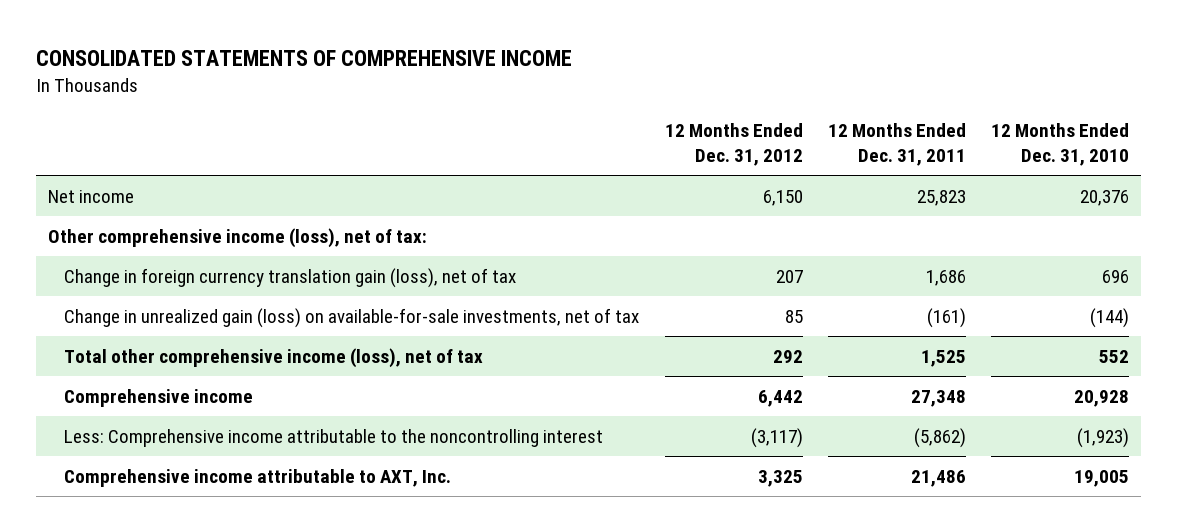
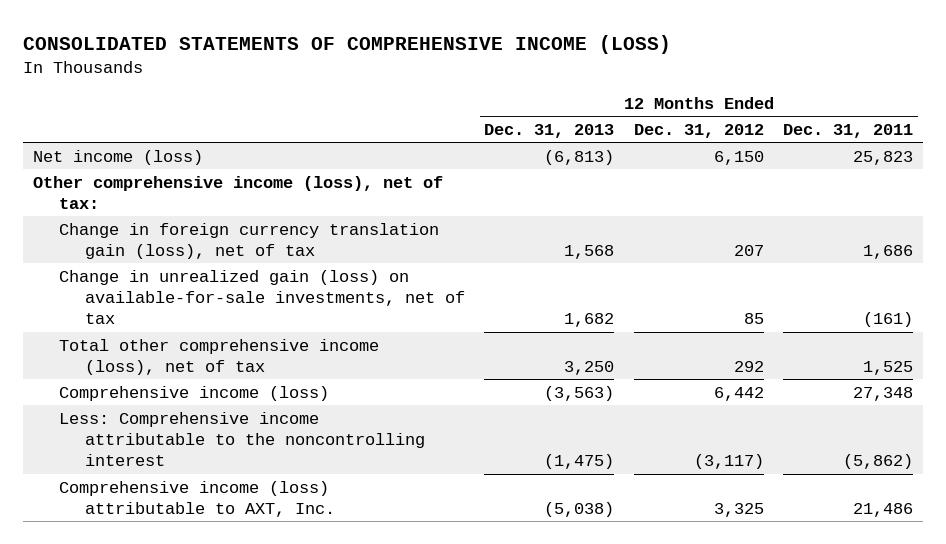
[35,49,572,66] CONSOLIDATED STATEMENTS OF COMPREHENSIVE INCOME -> [23,34,672,54] CONSOLIDATED STATEMENTS OF COMPREHENSIVE INCOME (LOSS)
[990,123,1129,167] 12 Months Ended Dec. 31, 2010 -> none
none -> [484,123,615,138] Dec. 31, 2013
[48,189,135,203] Net income -> [33,149,204,165] Net income (loss)
[64,388,254,407] Comprehensive income -> [59,385,330,401] Comprehensive income (loss)
[64,468,452,487] Comprehensive income attributable to AXT, Inc. -> [59,480,335,518] Comprehensive income (loss) attributable to AXT, Inc.

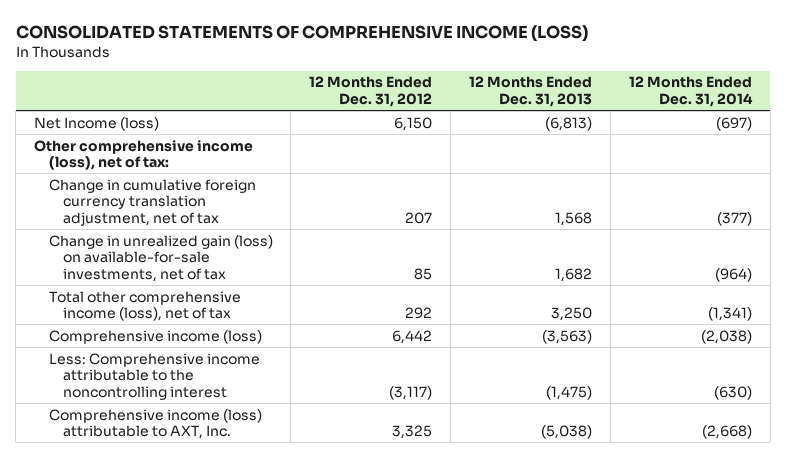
[783,123,914,138] Dec. 31, 2011 -> none
none -> [628,76,753,108] 12 Months Ended Dec. 31, 2014
[33,149,204,165] Net income (loss) -> [33,116,159,131] Net Income (loss)
[59,222,440,260] Change in foreign currency translation gain (loss), net of tax -> [48,178,256,226] Change in cumulative foreign currency translation adjustment, net of tax

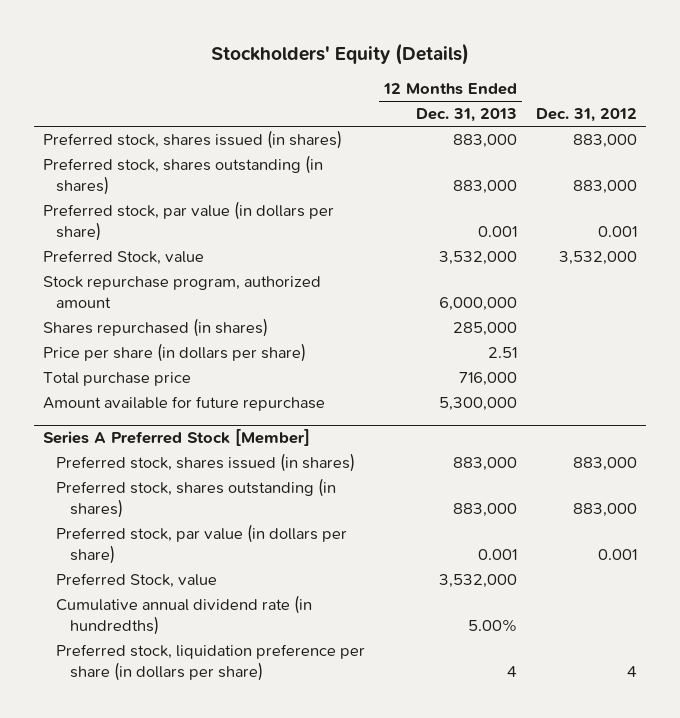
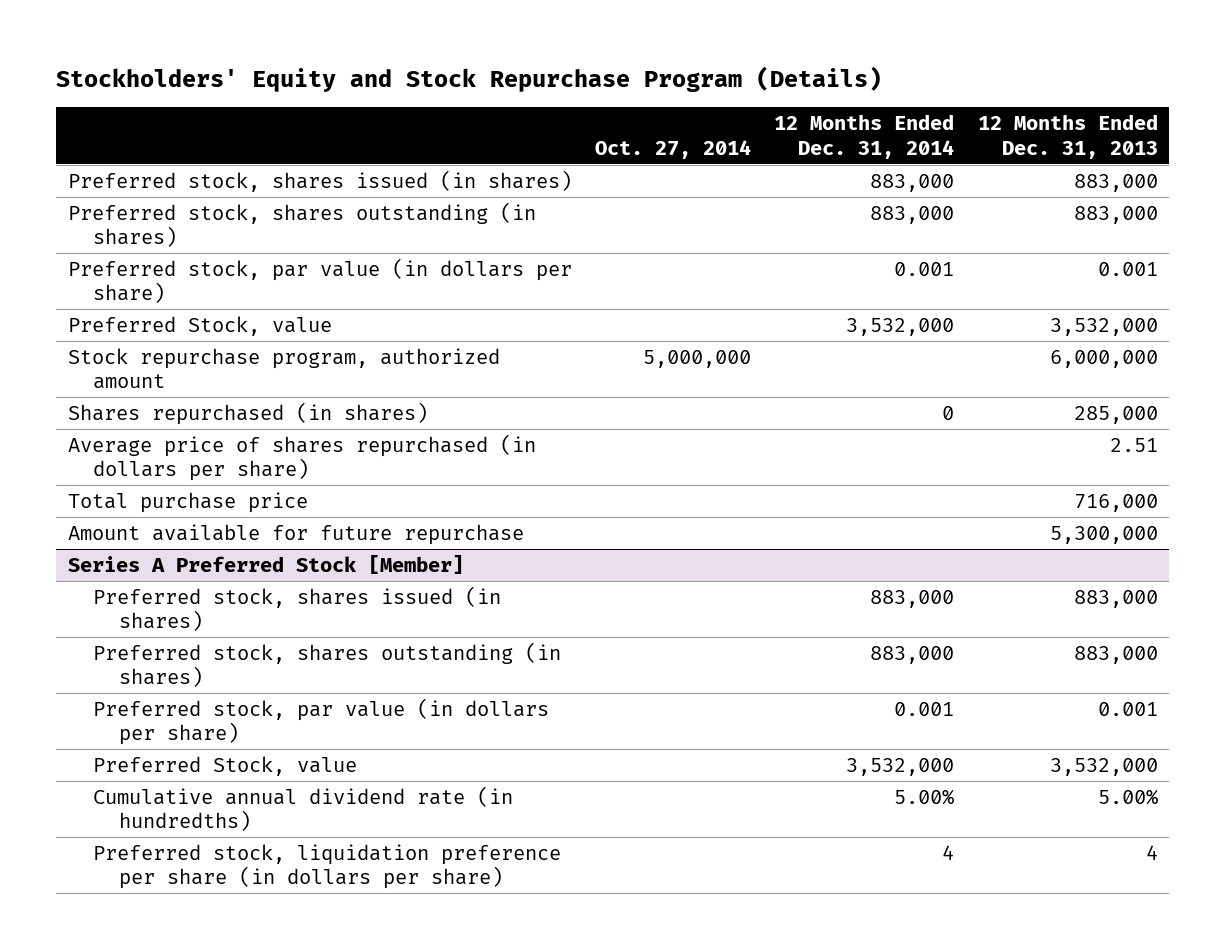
[210,42,469,65] Stockholders' Equity (Details) -> [56,66,883,93] Stockholders' Equity and Stock Repurchase Program (Details)
[535,108,637,123] Dec. 31, 2012 -> none
none -> [595,139,752,159] Oct. 27, 2014
none -> [774,114,955,159] 12 Months Ended Dec. 31, 2014
[42,343,306,363] Price per share (in dollars per share) -> [67,433,536,482] Average price of shares repurchased (in dollars per share)

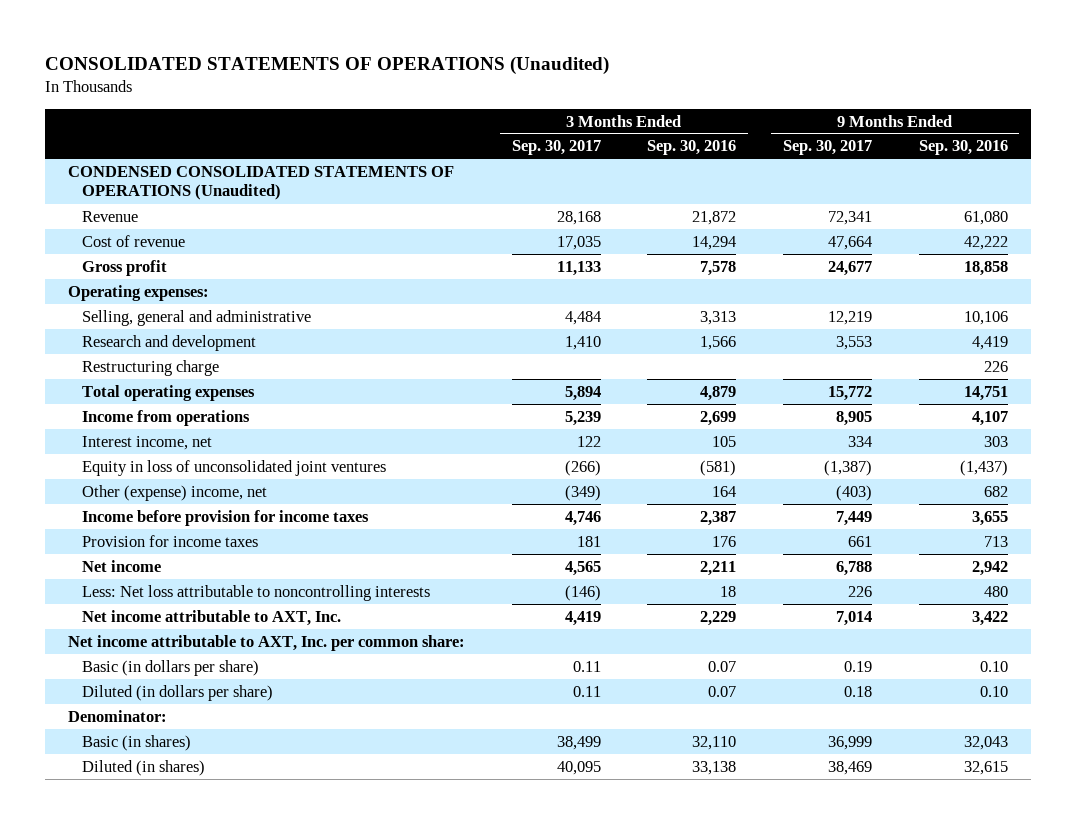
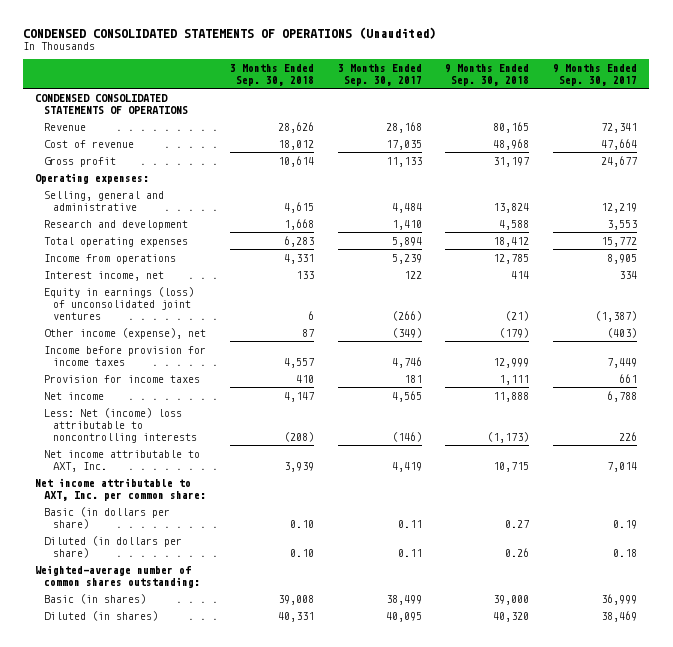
[44,56,609,76] CONSOLIDATED STATEMENTS OF OPERATIONS (Unaudited) -> [23,26,437,39] CONDENSED CONSOLIDATED STATEMENTS OF OPERATIONS (Unaudited)
[647,140,737,156] Sep. 30, 2016 -> none
[918,140,1008,156] Sep. 30, 2016 -> none
none -> [229,64,314,86] 3 Months Ended Sep. 30, 2018
none -> [445,64,530,86] 9 Months Ended Sep. 30, 2018
[68,165,455,201] CONDENSED CONSOLIDATED STATEMENTS OF OPERATIONS (Unaudited) -> [35,93,189,114] CONDENSED CONSOLIDATED STATEMENTS OF OPERATIONS
[82,359,220,376] Restructuring charge -> none
[82,459,387,476] Equity in loss of unconsolidated joint ventures -> [44,286,195,320] Equity in earnings (loss) of unconsolidated joint ventures
[82,484,268,501] Other (expense) income, net -> [44,327,207,339] Other income (expense), net
[82,584,431,601] Less: Net loss attributable to noncontrolling interests -> [44,407,197,443] Less: Net (income) loss attributable to noncontrolling interests
[68,709,168,722] Denominator: -> [35,564,201,588] Weighted-average number of common shares outstanding:

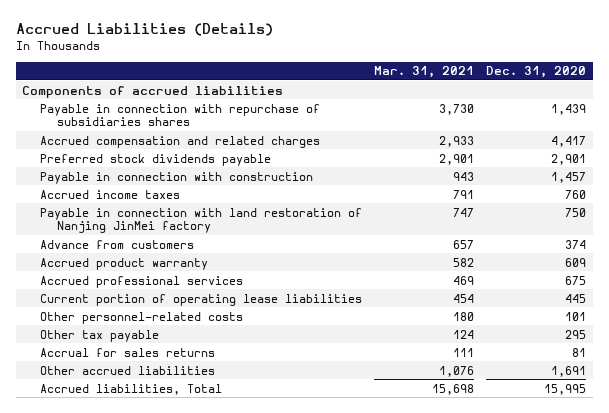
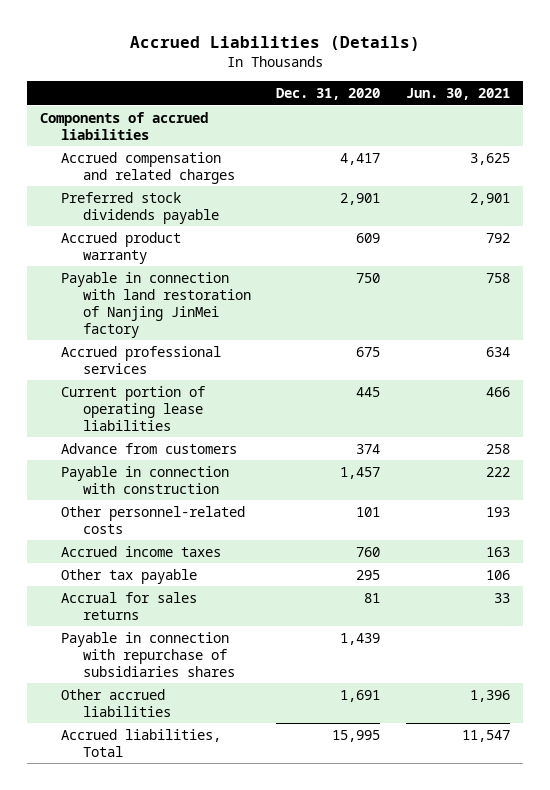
[374,66,475,79] Mar. 31, 2021 -> none
none -> [406,88,511,101] Jun. 30, 2021
[39,207,362,234] Payable in connection with land restoration of Nanjing JinMei factory -> [61,271,251,338] Payable in connection with land restoration of Nanjing JinMei factory
[39,239,194,249] Advance from customers -> [61,442,238,454] Advance from customers
[39,171,313,184] Payable in connection with construction -> [61,465,230,494] Payable in connection with construction
[39,189,180,199] Accrued income taxes -> [61,545,222,557] Accrued income taxes
[39,103,320,127] Payable in connection with repurchase of subsidiaries shares -> [61,631,235,677] Payable in connection with repurchase of subsidiaries shares

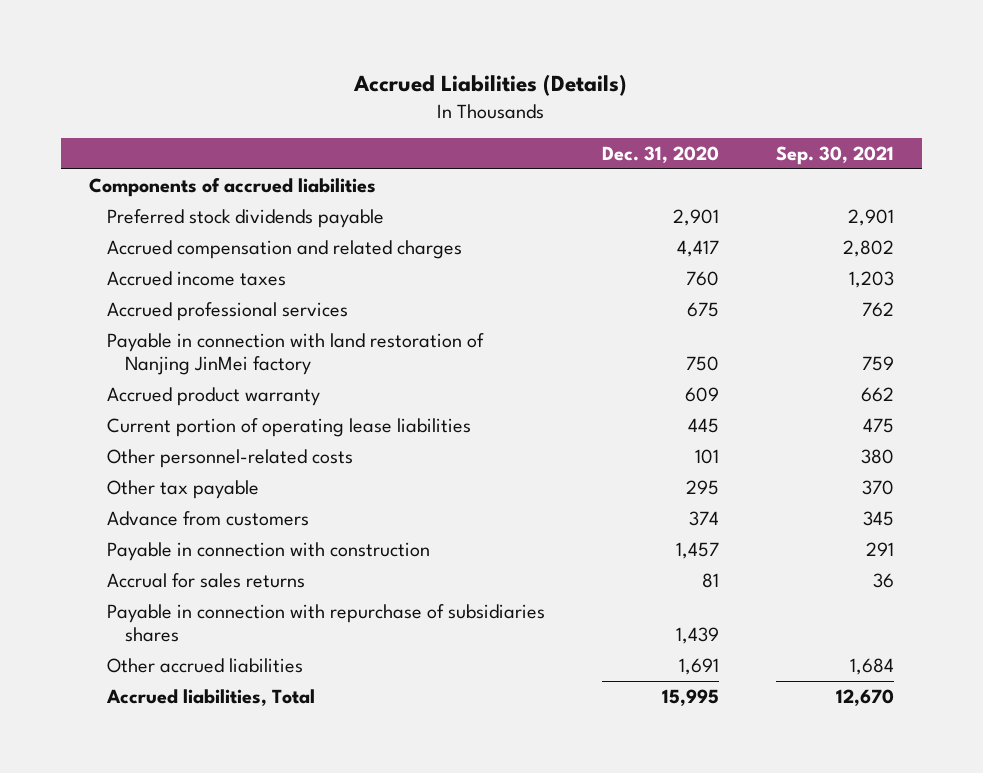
[406,88,511,101] Jun. 30, 2021 -> none
none -> [775,145,894,165] Sep. 30, 2021
[61,151,235,184] Accrued compensation and related charges -> [107,239,463,259] Accrued compensation and related charges
[61,545,222,557] Accrued income taxes -> [107,270,287,286] Accrued income taxes
[61,271,251,338] Payable in connection with land restoration of Nanjing JinMei factory -> [107,332,485,375] Payable in connection with land restoration of Nanjing JinMei factory
[61,231,182,264] Accrued product warranty -> [107,386,321,406] Accrued product warranty
[61,442,238,454] Advance from customers -> [107,510,310,526] Advance from customers
[61,465,230,494] Payable in connection with construction -> [107,541,431,561] Payable in connection with construction

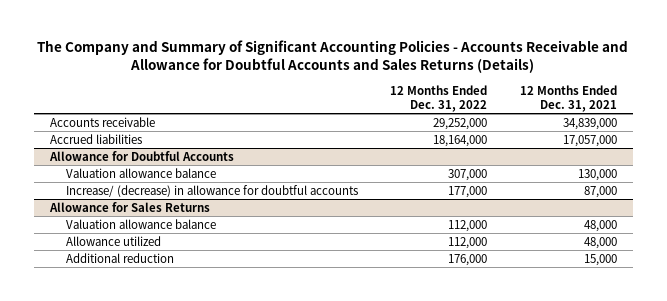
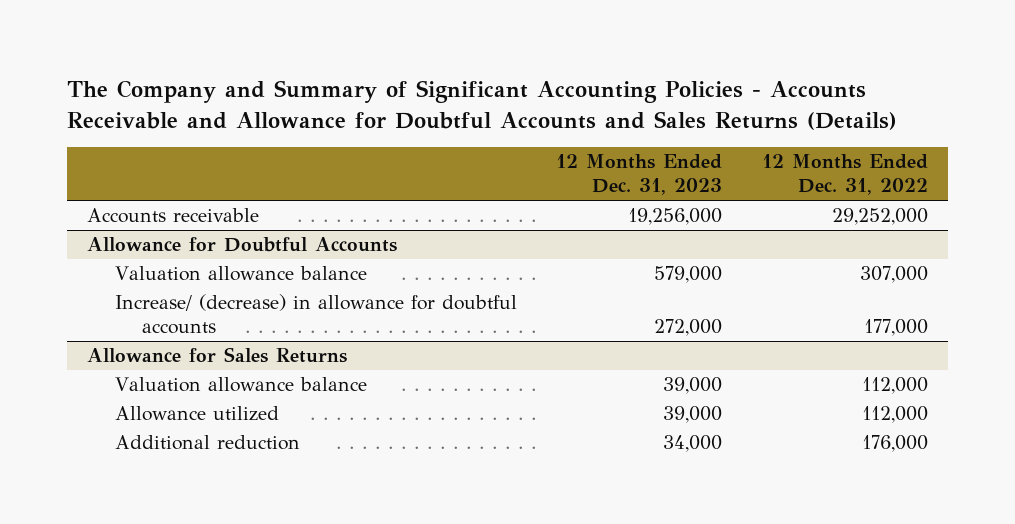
[519,84,617,112] 12 Months Ended Dec. 31, 2021 -> none
none -> [556,154,723,196] 12 Months Ended Dec. 31, 2023
[49,133,142,144] Accrued liabilities -> none

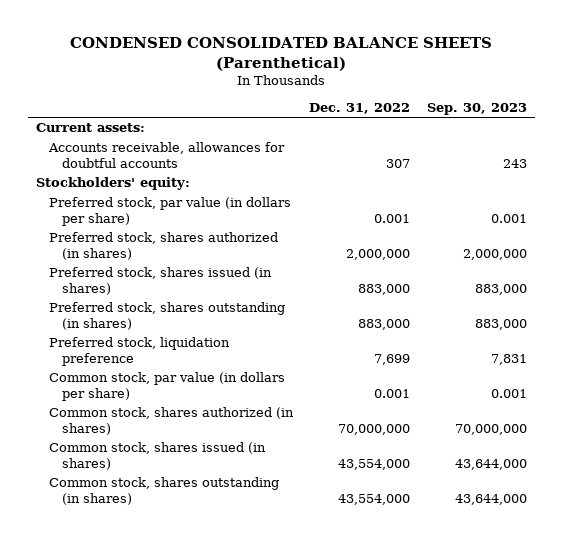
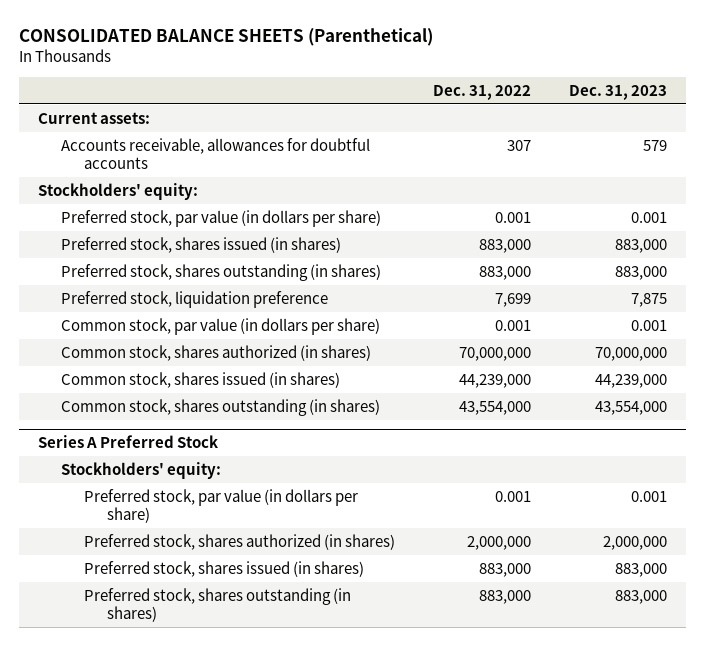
[70,37,493,71] CONDENSED CONSOLIDATED BALANCE SHEETS (Parenthetical) -> [18,27,433,46] CONSOLIDATED BALANCE SHEETS (Parenthetical)
[426,102,527,115] Sep. 30, 2023 -> none
none -> [568,84,667,100] Dec. 31, 2023
[49,232,279,260] Preferred stock, shares authorized (in shares) -> none
[338,458,411,470] 43,554,000 -> [458,373,531,388] 44,239,000
none -> [37,435,218,449] Series A Preferred Stock
none -> [60,461,221,479] Stockholders' equity:
none -> [83,488,358,524] Preferred stock, par value (in dollars per share)
none -> [83,533,395,550] Preferred stock, shares authorized (in shares)
none -> [83,560,364,577] Preferred stock, shares issued (in shares)
none -> [83,587,351,623] Preferred stock, shares outstanding (in shares)

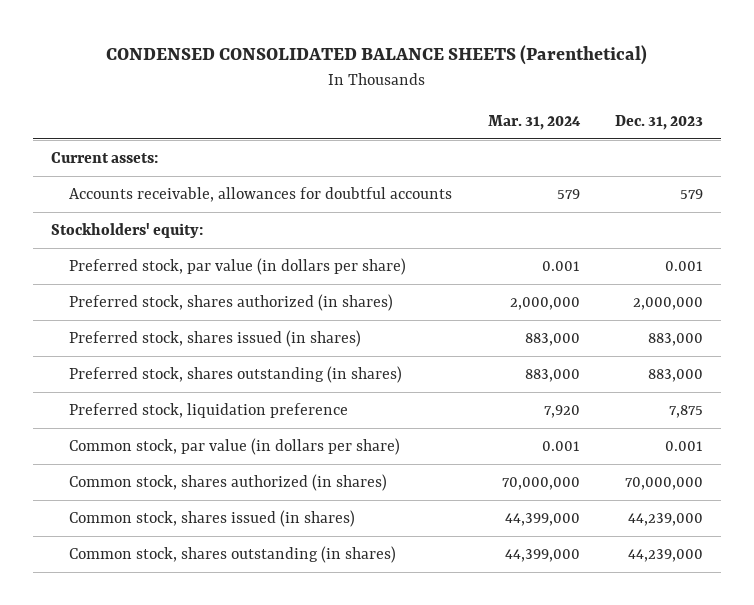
[18,27,433,46] CONSOLIDATED BALANCE SHEETS (Parenthetical) -> [106,45,648,66] CONDENSED CONSOLIDATED BALANCE SHEETS (Parenthetical)
[432,84,531,100] Dec. 31, 2022 -> none
none -> [487,114,581,130] Mar. 31, 2024
none -> [68,294,393,312] Preferred stock, shares authorized (in shares)
[37,435,218,449] Series A Preferred Stock -> none
[60,461,221,479] Stockholders' equity: -> none
[83,488,358,524] Preferred stock, par value (in dollars per share) -> none
[83,533,395,550] Preferred stock, shares authorized (in shares) -> none
[83,560,364,577] Preferred stock, shares issued (in shares) -> none
[83,587,351,623] Preferred stock, shares outstanding (in shares) -> none
[594,400,667,415] 43,554,000 -> [628,549,704,563] 44,239,000

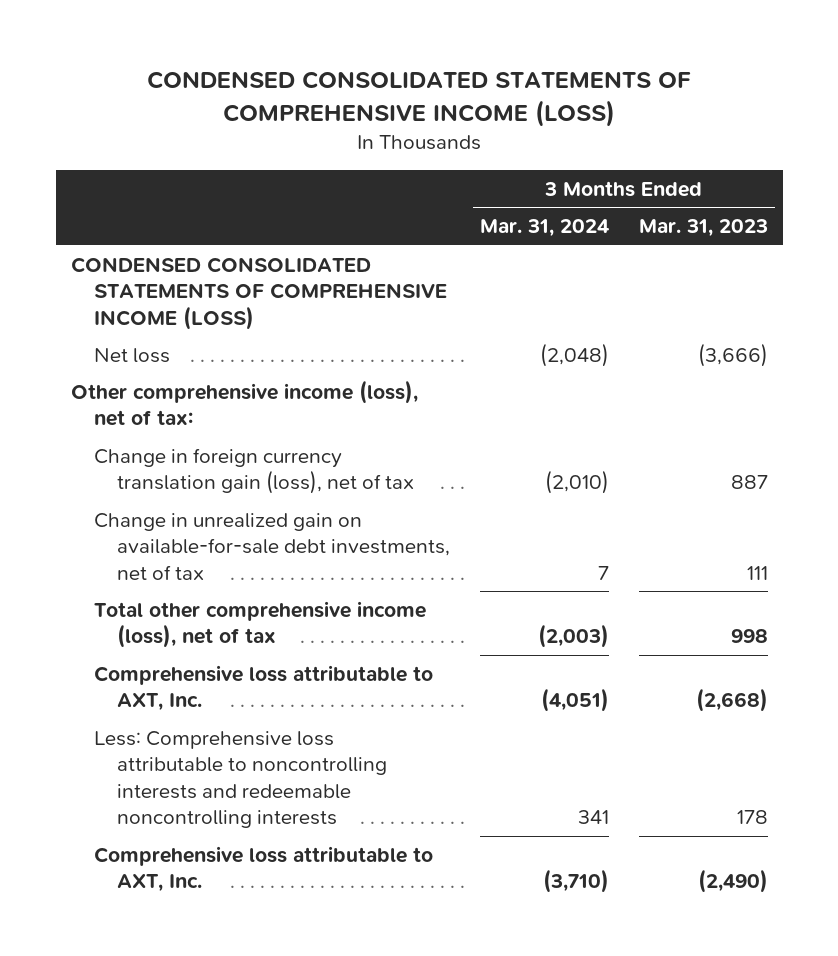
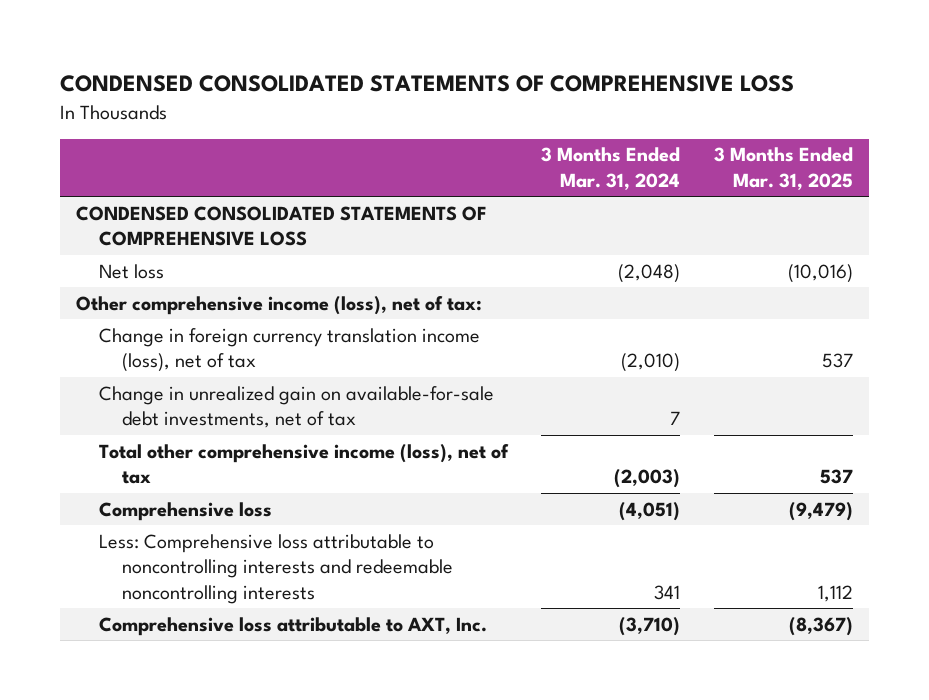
[147,71,692,127] CONDENSED CONSOLIDATED STATEMENTS OF COMPREHENSIVE INCOME (LOSS) -> [59,75,794,93] CONDENSED CONSOLIDATED STATEMENTS OF COMPREHENSIVE LOSS
[638,219,768,238] Mar. 31, 2023 -> none
none -> [713,147,853,191] 3 Months Ended Mar. 31, 2025
[70,256,447,330] CONDENSED CONSOLIDATED STATEMENTS OF COMPREHENSIVE INCOME (LOSS) -> [76,205,488,247] CONDENSED CONSOLIDATED STATEMENTS OF COMPREHENSIVE LOSS
[93,447,415,495] Change in foreign currency translation gain (loss), net of tax -> [99,327,481,373] Change in foreign currency translation income (loss), net of tax
[93,664,433,712] Comprehensive loss attributable to AXT, Inc. -> [99,501,273,521] Comprehensive loss

